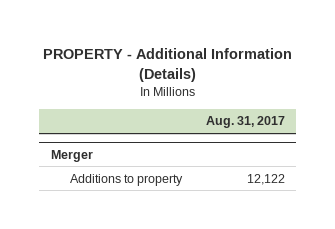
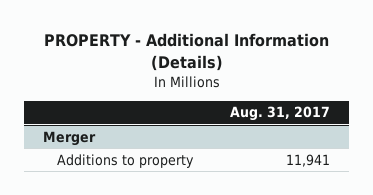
[246,173,285,185] 12,122 -> [286,153,331,167] 11,941

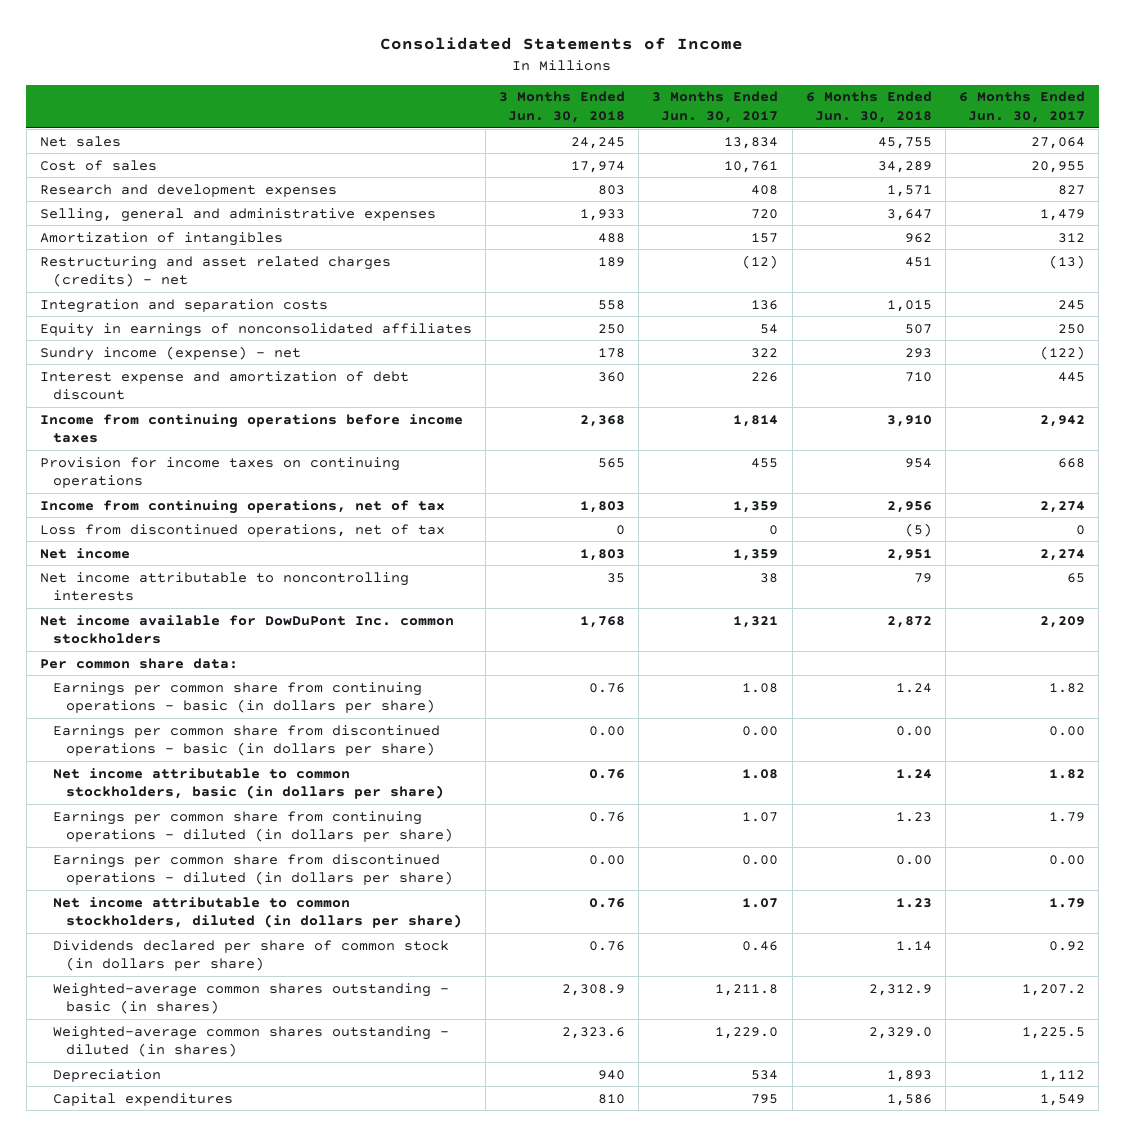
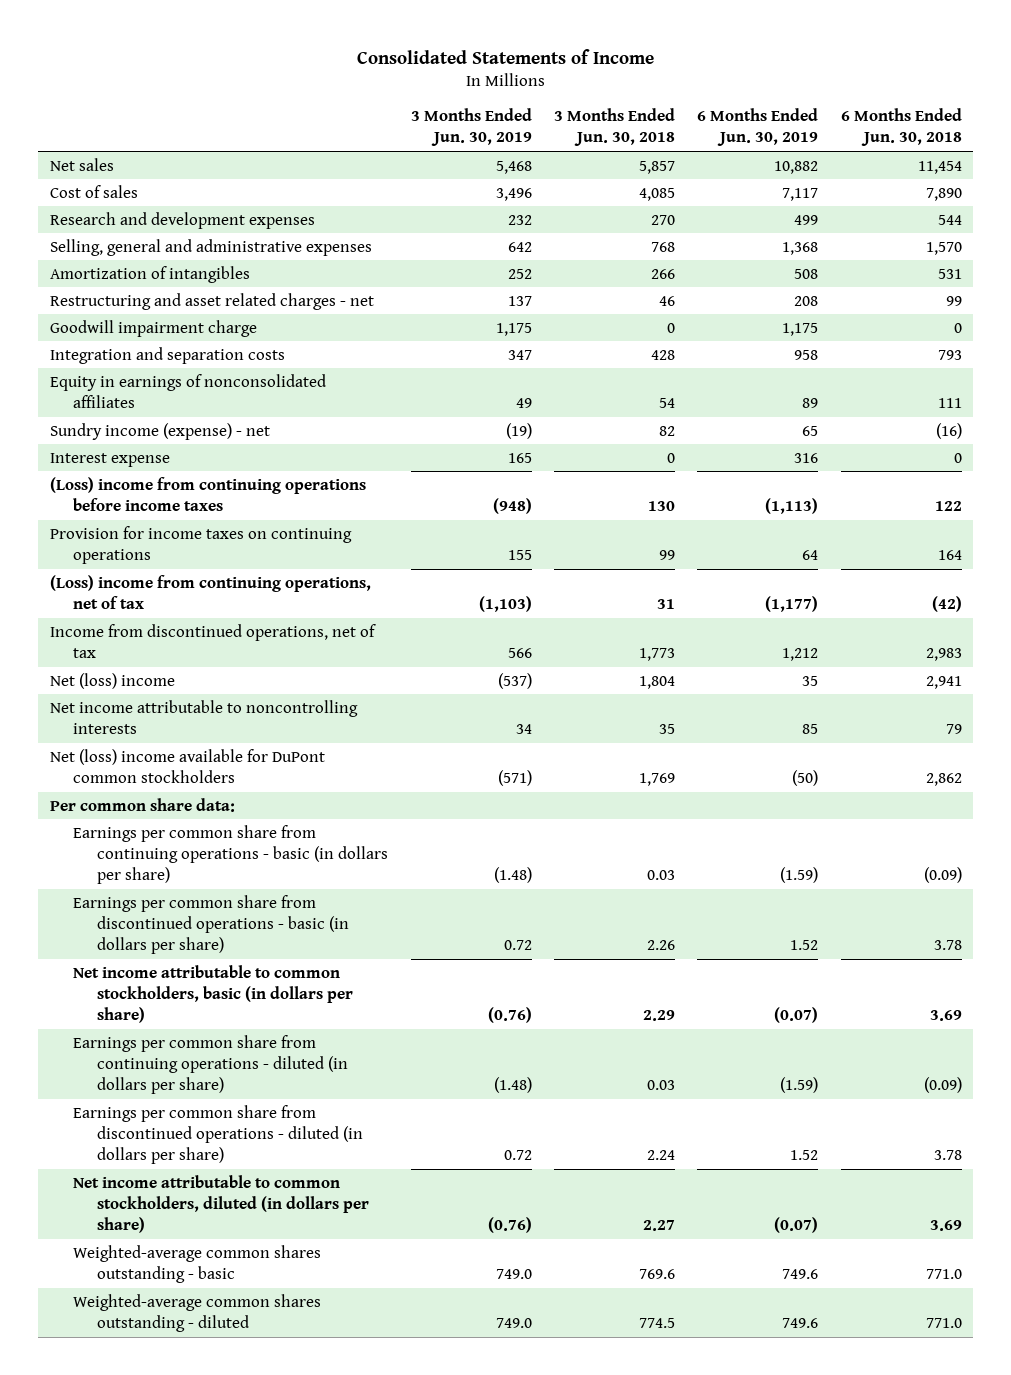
[652,91,779,124] 3 Months Ended Jun. 30, 2017 -> none
[959,91,1086,124] 6 Months Ended Jun. 30, 2017 -> none
none -> [410,108,532,147] 3 Months Ended Jun. 30, 2019
none -> [697,108,819,147] 6 Months Ended Jun. 30, 2019
[571,136,626,149] 24,245 -> [639,160,676,174] 5,857
[877,136,932,149] 45,755 -> [917,160,962,174] 11,454
[571,160,626,173] 17,974 -> [639,187,676,201] 4,085
[877,160,932,173] 34,289 -> [925,187,962,201] 7,890
[598,184,626,195] 803 -> [651,214,676,225] 270
[886,184,932,197] 1,571 -> [937,214,962,225] 544
[580,208,626,221] 1,933 -> [651,241,676,252] 768
[886,208,932,221] 3,647 -> [925,241,962,255] 1,570
[598,232,626,243] 488 -> [651,268,676,279] 266
[904,232,932,243] 962 -> [937,268,962,279] 531
[39,255,391,288] Restructuring and asset related charges (credits) - net -> [49,292,374,310] Restructuring and asset related charges - net
[598,256,626,267] 189 -> [659,295,676,306] 46
[904,256,932,267] 451 -> [945,295,962,306] 99
none -> [49,319,257,337] Goodwill impairment charge
[598,299,626,310] 558 -> [651,349,676,360] 428
[886,299,932,312] 1,015 -> [937,349,962,360] 793
[598,323,626,334] 250 -> [659,398,676,409] 54
[904,323,932,334] 507 -> [937,398,962,409] 111
[598,347,626,358] 178 -> [659,425,676,436] 82
[904,347,932,358] 293 -> [935,422,962,439] (16)
[39,370,409,401] Interest expense and amortization of debt discount -> [49,452,170,467] Interest expense
[598,371,626,382] 360 -> [667,452,676,463] 0
[904,371,932,382] 710 -> [953,452,962,463] 0
[39,413,463,444] Income from continuing operations before income taxes -> [49,476,366,512] (Loss) income from continuing operations before income taxes
[580,414,626,427] 2,368 -> [648,501,676,512] 130
[886,414,932,427] 3,910 -> [934,501,962,512] 122
[598,457,626,468] 565 -> [659,550,676,561] 99
[904,457,932,468] 954 -> [937,550,962,561] 164
[39,499,445,514] Income from continuing operations, net of tax -> [49,574,371,610] (Loss) income from continuing operations, net of tax
[580,500,626,513] 1,803 -> [657,599,676,610] 31
[886,500,932,513] 2,956 -> [931,596,962,613] (42)
[39,523,445,537] Loss from discontinued operations, net of tax -> [49,623,376,659] Income from discontinued operations, net of tax
[616,524,626,535] 0 -> [639,648,676,662] 1,773
[904,522,932,537] (5) -> [925,648,962,662] 2,983
[39,547,130,559] Net income -> [49,672,175,689] Net (loss) income
[580,548,626,561] 1,803 -> [639,675,676,689] 1,804
[886,548,932,561] 2,951 -> [925,675,962,689] 2,941
[39,614,454,645] Net income available for DowDuPont Inc. common stockholders -> [49,748,325,784] Net (loss) income available for DuPont common stockholders
[580,615,626,628] 1,768 -> [639,773,676,787] 1,769
[886,615,932,628] 2,872 -> [925,773,962,787] 2,862
[52,939,449,972] Dividends declared per share of common stock (in dollars per share) -> none
[52,1068,161,1082] Depreciation -> none
[52,1092,233,1106] Capital expenditures -> none
[589,682,626,693] 0.76 -> [647,870,676,881] 0.03
[895,682,932,693] 1.24 -> [923,867,962,884] (0.09)
[589,725,626,736] 0.00 -> [647,940,676,951] 2.26
[895,725,932,736] 0.00 -> [933,940,962,951] 3.78
[589,768,626,779] 0.76 -> [643,1010,676,1022] 2.29
[895,768,932,779] 1.24 -> [929,1010,962,1022] 3.69
[589,811,626,822] 0.76 -> [647,1080,676,1091] 0.03
[895,811,932,822] 1.23 -> [923,1077,962,1094] (0.09)
[589,854,626,865] 0.00 -> [647,1150,676,1161] 2.24
[895,854,932,865] 0.00 -> [933,1150,962,1161] 3.78
[589,897,626,908] 0.76 -> [643,1220,676,1232] 2.27
[895,897,932,908] 1.23 -> [929,1220,962,1232] 3.69
[52,982,449,1015] Weighted-average common shares outstanding - basic (in shares) -> [73,1244,322,1284] Weighted-average common shares outstanding - basic
[562,983,626,996] 2,308.9 -> [639,1269,676,1280] 769.6
[868,983,932,996] 2,312.9 -> [925,1269,962,1280] 771.0
[52,1025,449,1058] Weighted-average common shares outstanding - diluted (in shares) -> [73,1293,322,1333] Weighted-average common shares outstanding - diluted
[562,1026,626,1039] 2,323.6 -> [639,1318,676,1329] 774.5
[868,1026,932,1039] 2,329.0 -> [925,1318,962,1329] 771.0

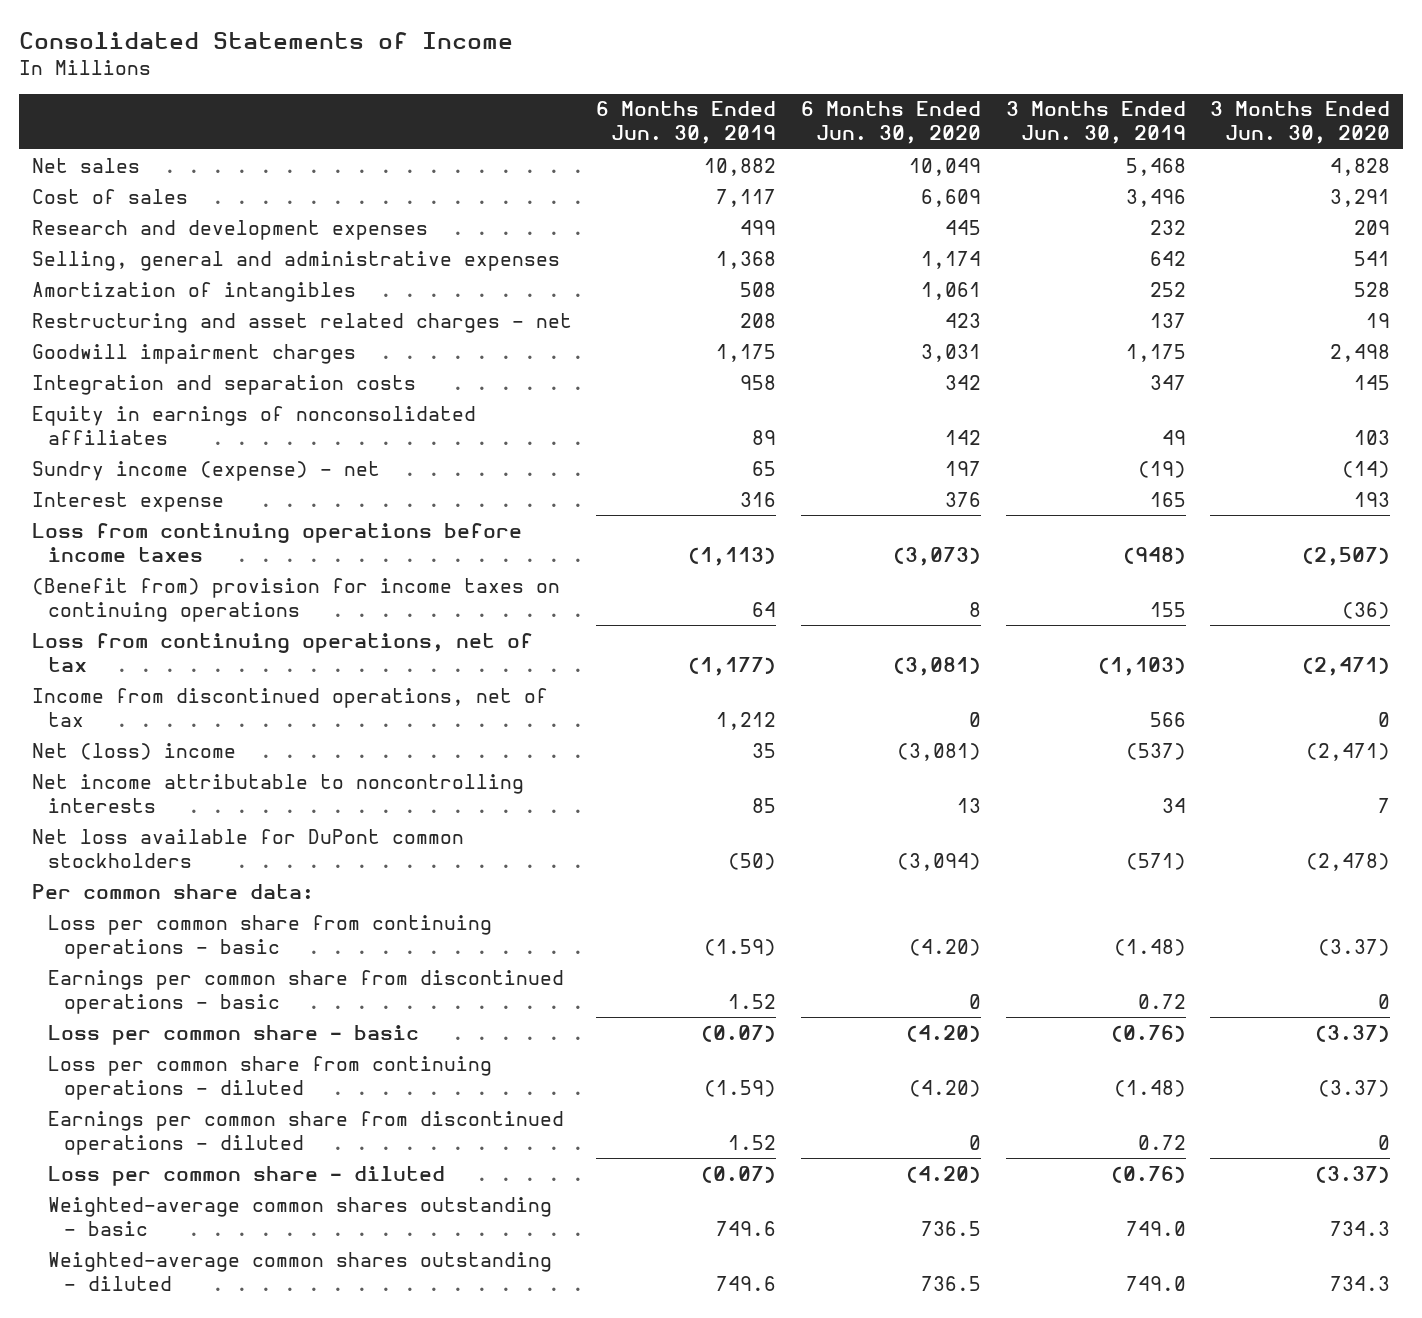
[554,108,676,147] 3 Months Ended Jun. 30, 2018 -> none
[840,108,962,147] 6 Months Ended Jun. 30, 2018 -> none
none -> [801,101,982,145] 6 Months Ended Jun. 30, 2020
none -> [1210,101,1391,145] 3 Months Ended Jun. 30, 2020
[49,319,257,337] Goodwill impairment charge -> [31,343,356,364] Goodwill impairment charges
[49,476,366,512] (Loss) income from continuing operations before income taxes -> [31,522,522,562] Loss from continuing operations before income taxes
[49,525,352,565] Provision for income taxes on continuing operations -> [31,577,560,622] (Benefit from) provision for income taxes on continuing operations
[49,574,371,610] (Loss) income from continuing operations, net of tax -> [31,632,533,672] Loss from continuing operations, net of tax
[49,748,325,784] Net (loss) income available for DuPont common stockholders -> [31,828,464,868] Net loss available for DuPont common stockholders
[73,824,389,885] Earnings per common share from continuing operations - basic (in dollars per share) -> [47,914,492,959] Loss per common share from continuing operations - basic
[73,894,350,955] Earnings per common share from discontinued operations - basic (in dollars per share) -> [47,969,564,1014] Earnings per common share from discontinued operations - basic
[73,964,354,1024] Net income attributable to common stockholders, basic (in dollars per share) -> [47,1024,419,1045] Loss per common share - basic
[73,1034,349,1095] Earnings per common share from continuing operations - diluted (in dollars per share) -> [47,1055,492,1100] Loss per common share from continuing operations - diluted
[73,1104,364,1165] Earnings per common share from discontinued operations - diluted (in dollars per share) -> [47,1110,564,1155] Earnings per common share from discontinued operations - diluted
[73,1174,370,1234] Net income attributable to common stockholders, diluted (in dollars per share) -> [47,1165,445,1186] Loss per common share - diluted

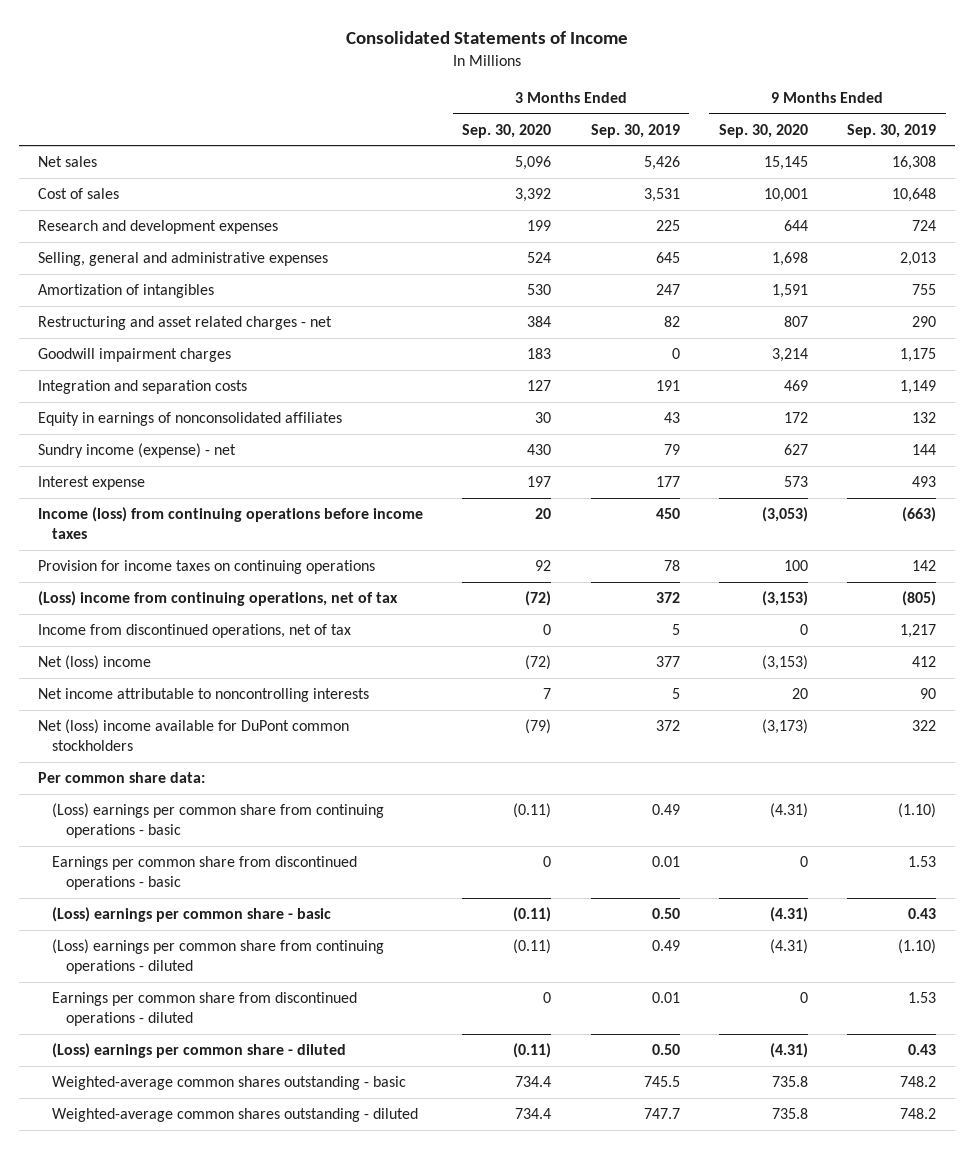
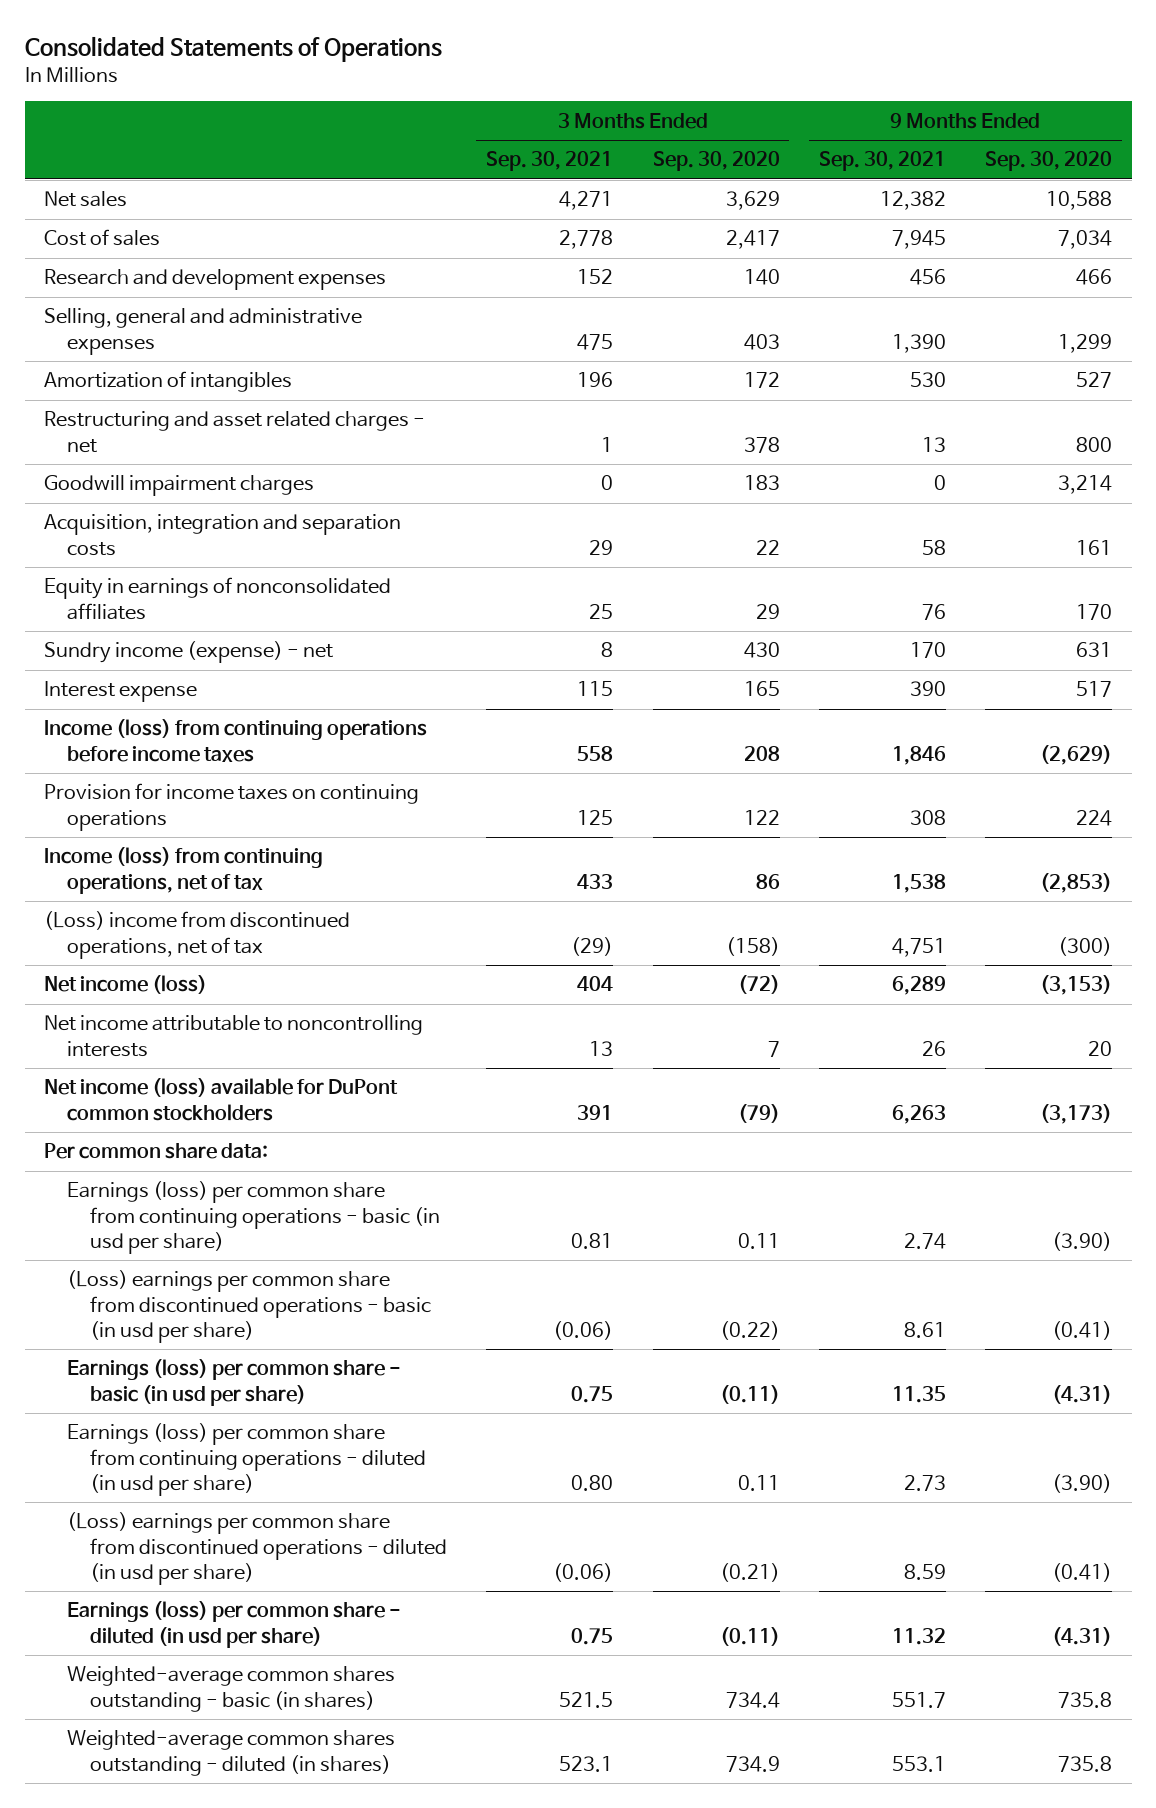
[346,30,629,44] Consolidated Statements of Income -> [24,36,442,63] Consolidated Statements of Operations
[590,123,680,138] Sep. 30, 2019 -> none
[846,123,936,138] Sep. 30, 2019 -> none
none -> [486,151,614,172] Sep. 30, 2021
none -> [818,151,946,172] Sep. 30, 2021
[515,156,552,171] 5,096 -> [725,191,780,211] 3,629
[763,156,808,171] 15,145 -> [1046,191,1113,211] 10,588
[515,188,552,203] 3,392 -> [725,230,780,250] 2,417
[763,188,808,203] 10,001 -> [1058,230,1113,250] 7,034
[527,220,552,232] 199 -> [743,269,780,286] 140
[783,220,808,232] 644 -> [1076,269,1113,286] 466
[527,252,552,264] 524 -> [743,333,780,350] 403
[771,252,808,267] 1,698 -> [1058,333,1113,353] 1,299
[527,284,552,296] 530 -> [743,372,780,389] 172
[771,284,808,299] 1,591 -> [1076,372,1113,389] 527
[527,316,552,328] 384 -> [743,436,780,453] 378
[783,316,808,328] 807 -> [1076,436,1113,452] 800
[38,380,248,395] Integration and separation costs -> [44,514,402,556] Acquisition, integration and separation costs
[527,380,552,392] 127 -> [755,539,780,555] 22
[783,380,808,392] 469 -> [1076,539,1113,555] 161
[535,412,552,424] 30 -> [755,603,780,619] 29
[783,412,808,424] 172 -> [1076,603,1113,620] 170
[783,444,808,456] 627 -> [1076,642,1113,658] 631
[527,476,552,488] 197 -> [743,681,780,697] 165
[783,476,808,488] 573 -> [1076,681,1113,698] 517
[535,508,552,520] 20 -> [743,745,780,761] 208
[761,507,808,523] (3,053) -> [1040,744,1113,765] (2,629)
[535,560,552,572] 92 -> [743,809,780,825] 122
[783,560,808,572] 100 -> [1076,809,1113,826] 224
[38,591,399,607] (Loss) income from continuing operations, net of tax -> [44,847,324,894] Income (loss) from continuing operations, net of tax
[525,591,552,607] (72) -> [755,873,780,889] 86
[761,591,808,607] (3,153) -> [1040,872,1113,893] (2,853)
[38,624,352,639] Income from discontinued operations, net of tax -> [44,911,351,959] (Loss) income from discontinued operations, net of tax
[543,624,552,636] 0 -> [725,936,780,956] (158)
[799,624,808,636] 0 -> [1058,936,1113,956] (300)
[38,655,152,671] Net (loss) income -> [44,975,208,995] Net income (loss)
[38,719,350,752] Net (loss) income available for DuPont common stockholders -> [44,1078,399,1121] Net income (loss) available for DuPont common stockholders
[52,803,385,839] (Loss) earnings per common share from continuing operations - basic -> [67,1181,441,1255] Earnings (loss) per common share from continuing operations - basic (in usd per share)
[513,803,552,819] (0.11) -> [737,1233,780,1250] 0.11
[769,803,808,819] (4.31) -> [1052,1232,1113,1252] (3.90)
[52,856,358,891] Earnings per common share from discontinued operations - basic -> [67,1270,432,1344] (Loss) earnings per common share from discontinued operations - basic (in usd per share)
[543,856,552,868] 0 -> [719,1321,780,1341] (0.22)
[799,856,808,868] 0 -> [1052,1321,1113,1341] (0.41)
[52,907,332,923] (Loss) earnings per common share - basic -> [67,1359,402,1406] Earnings (loss) per common share - basic (in usd per share)
[52,939,385,975] (Loss) earnings per common share from continuing operations - diluted -> [67,1423,427,1497] Earnings (loss) per common share from continuing operations - diluted (in usd per share)
[513,939,552,955] (0.11) -> [737,1475,780,1492] 0.11
[769,939,808,955] (4.31) -> [1052,1474,1113,1494] (3.90)
[52,992,358,1027] Earnings per common share from discontinued operations - diluted -> [67,1512,448,1586] (Loss) earnings per common share from discontinued operations - diluted (in usd per share)
[543,992,552,1004] 0 -> [719,1563,780,1583] (0.21)
[799,992,808,1004] 0 -> [1052,1563,1113,1583] (0.41)
[52,1043,347,1059] (Loss) earnings per common share - diluted -> [67,1601,402,1648] Earnings (loss) per common share - diluted (in usd per share)
[52,1076,407,1091] Weighted-average common shares outstanding - basic -> [67,1666,396,1712] Weighted-average common shares outstanding - basic (in shares)
[52,1108,419,1123] Weighted-average common shares outstanding - diluted -> [67,1730,396,1776] Weighted-average common shares outstanding - diluted (in shares)
[515,1108,552,1120] 734.4 -> [725,1755,780,1772] 734.9

